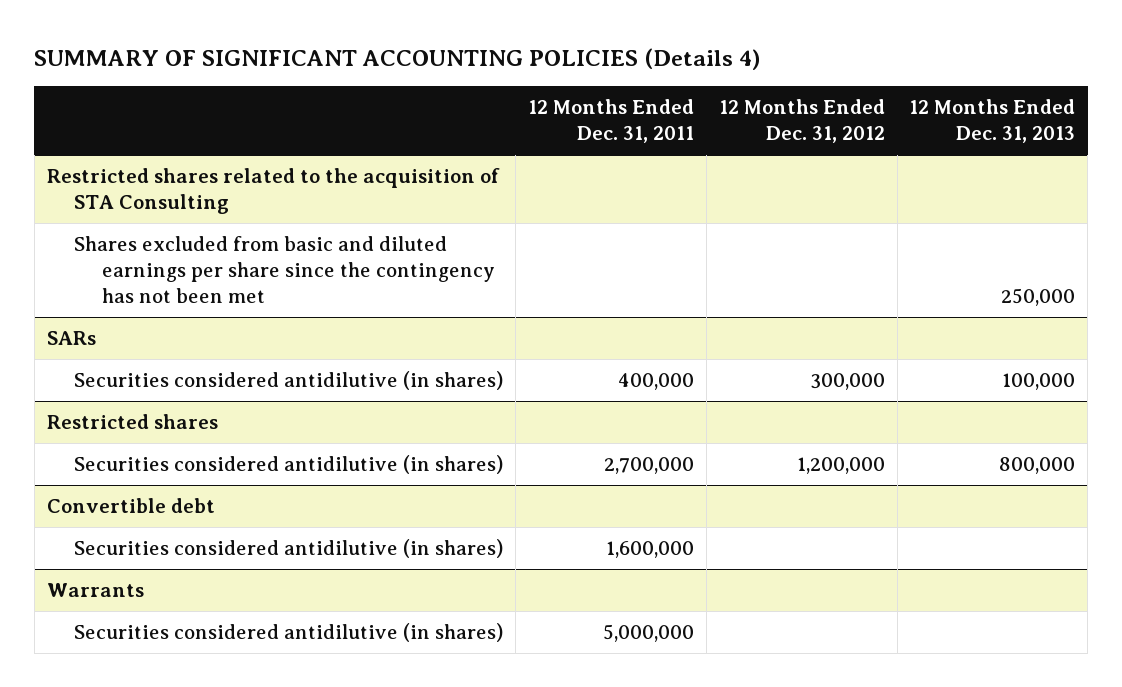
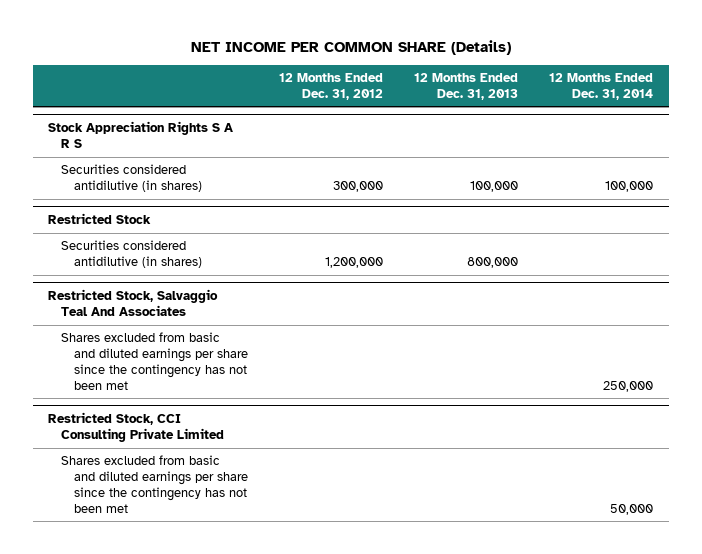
[34,48,761,71] SUMMARY OF SIGNIFICANT ACCOUNTING POLICIES (Details 4) -> [190,40,511,56] NET INCOME PER COMMON SHARE (Details)
[528,99,695,144] 12 Months Ended Dec. 31, 2011 -> none
none -> [549,72,654,100] 12 Months Ended Dec. 31, 2014
[46,167,500,214] Restricted shares related to the acquisition of STA Consulting -> none
[74,235,495,303] Shares excluded from basic and diluted earnings per share since the contingency has not been met -> none
[46,330,96,345] SARs -> [48,121,234,148] Stock Appreciation Rights S A R S
[46,413,218,429] Restricted shares -> [48,213,152,225] Restricted Stock
[46,497,215,513] Convertible debt -> none
[74,538,504,558] Securities considered antidilutive (in shares) -> none
[46,582,144,597] Warrants -> none
[74,622,504,642] Securities considered antidilutive (in shares) -> none
none -> [48,289,219,316] Restricted Stock, Salvaggio Teal And Associates
none -> [61,332,249,390] Shares excluded from basic and diluted earnings per share since the contingency has not been met
none -> [48,412,225,442] Restricted Stock, CCI Consulting Private Limited
none -> [61,455,249,513] Shares excluded from basic and diluted earnings per share since the contingency has not been met

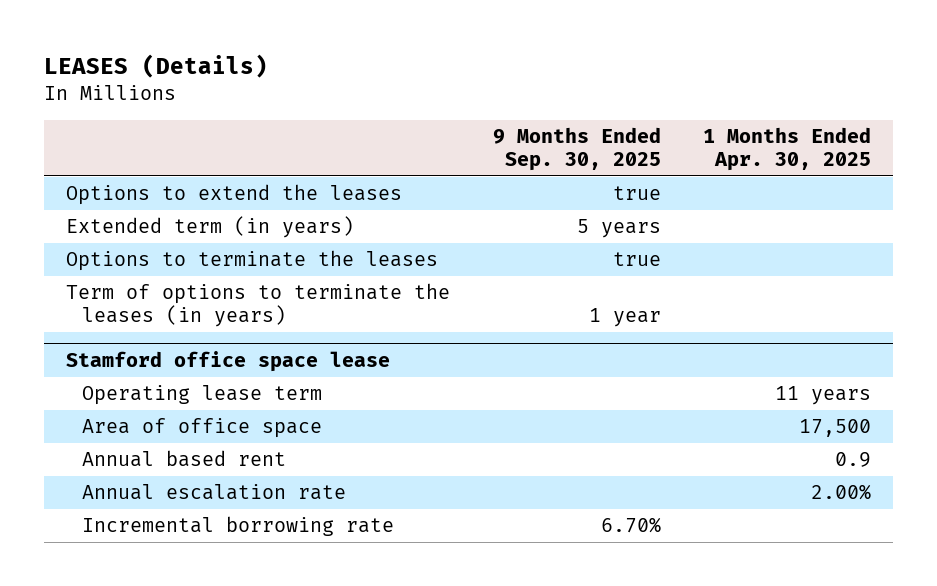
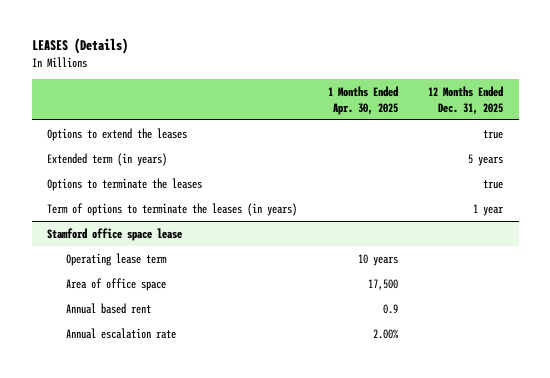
[492,126,661,171] 9 Months Ended Sep. 30, 2025 -> none
none -> [428,85,504,115] 12 Months Ended Dec. 31, 2025
[775,386,872,406] 11 years -> [357,253,398,266] 10 years
[81,516,394,537] Incremental borrowing rate -> none

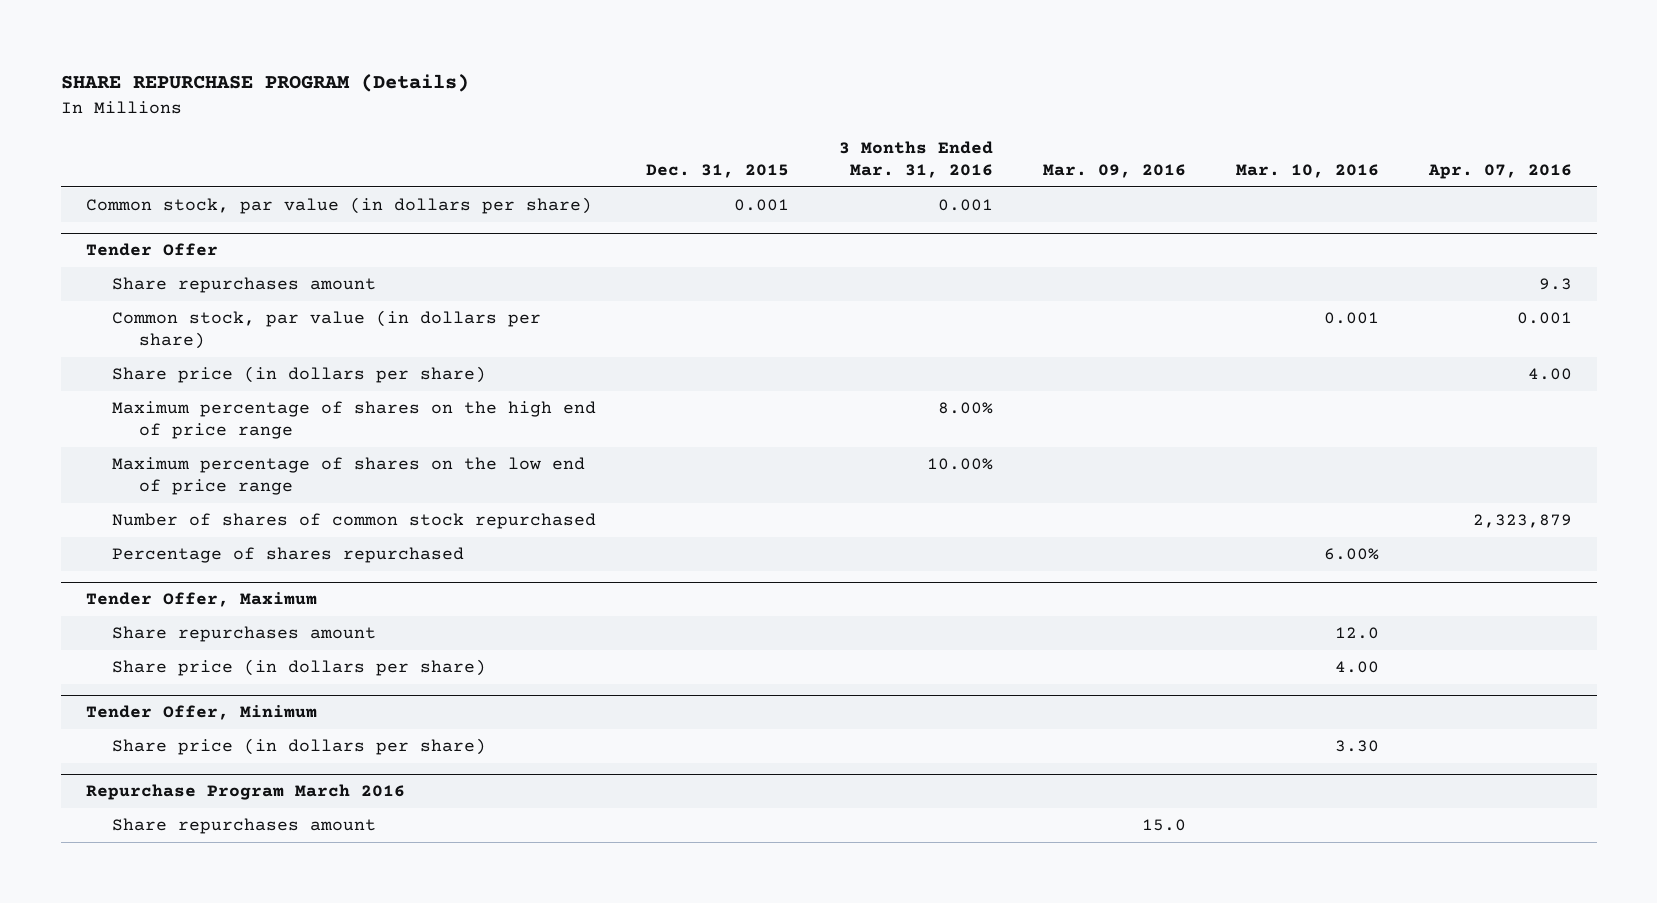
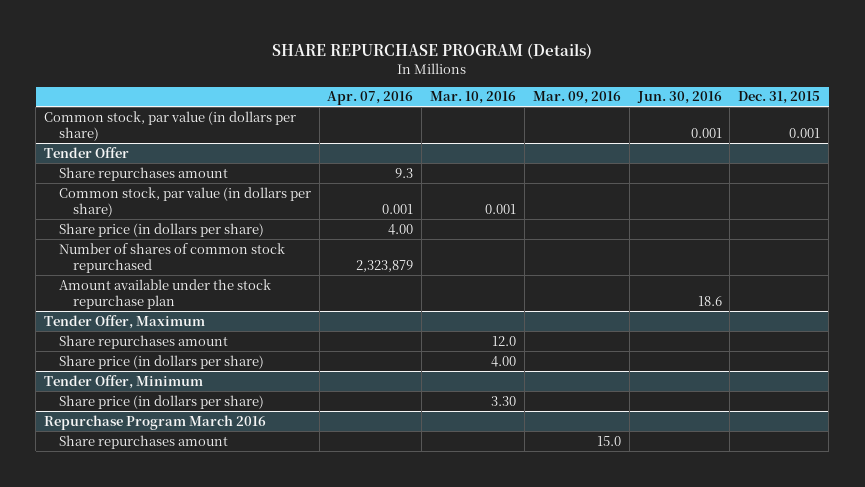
[838,140,993,178] 3 Months Ended Mar. 31, 2016 -> none
none -> [636,91,722,105] Jun. 30, 2016
[112,401,597,440] Maximum percentage of shares on the high end of price range -> none
[112,457,586,496] Maximum percentage of shares on the low end of price range -> none
[112,547,465,564] Percentage of shares repurchased -> none
none -> [58,278,271,309] Amount available under the stock repurchase plan

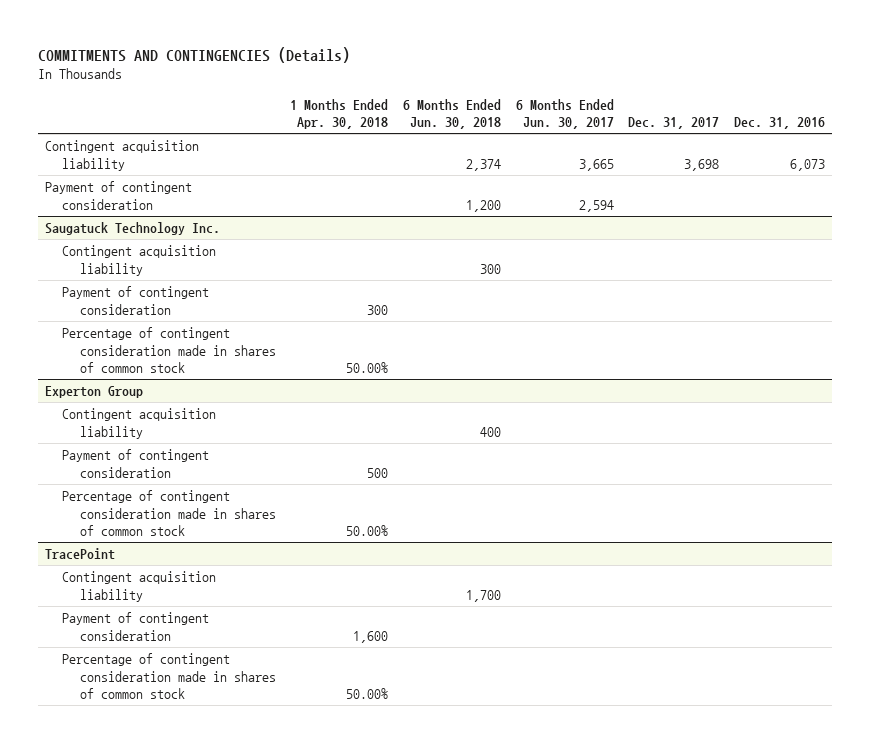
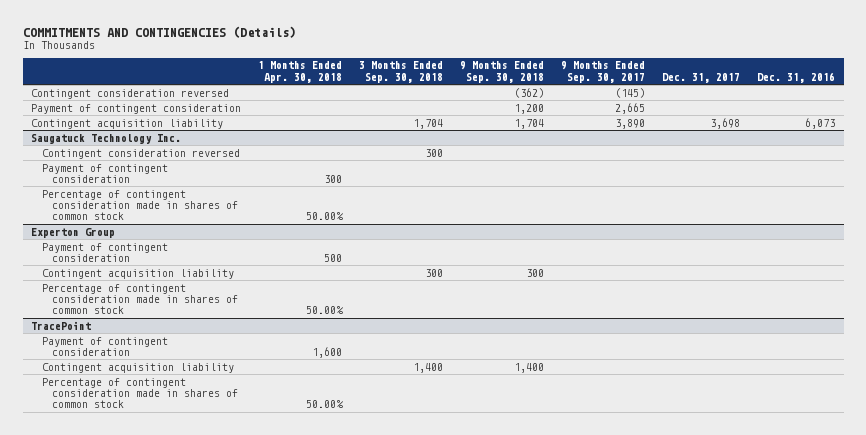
[402,98,501,129] 6 Months Ended Jun. 30, 2018 -> none
[515,98,614,129] 6 Months Ended Jun. 30, 2017 -> none
none -> [359,61,444,83] 3 Months Ended Sep. 30, 2018
none -> [460,61,545,83] 9 Months Ended Sep. 30, 2018
none -> [561,61,646,83] 9 Months Ended Sep. 30, 2017
none -> [31,88,230,99] Contingent consideration reversed
[45,140,200,171] Contingent acquisition liability -> [31,118,224,129] Contingent acquisition liability
[62,245,217,276] Contingent acquisition liability -> none
none -> [41,148,240,159] Contingent consideration reversed
[62,408,217,439] Contingent acquisition liability -> [41,268,234,279] Contingent acquisition liability
[62,571,217,602] Contingent acquisition liability -> [41,362,234,373] Contingent acquisition liability

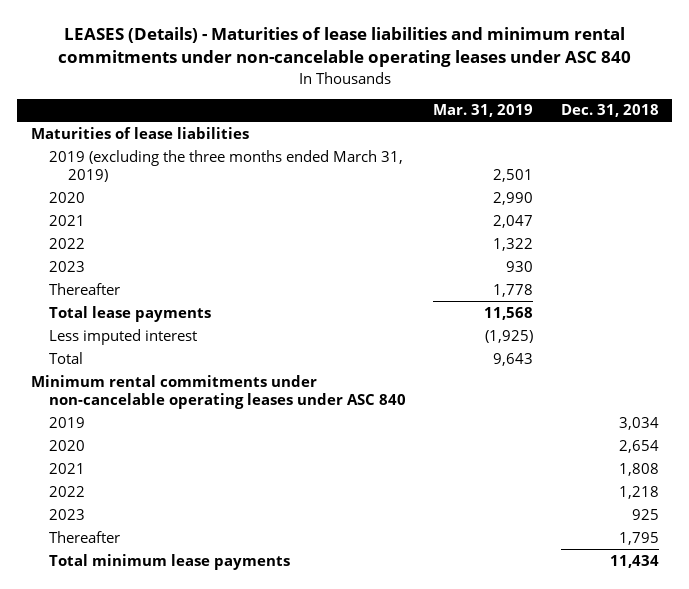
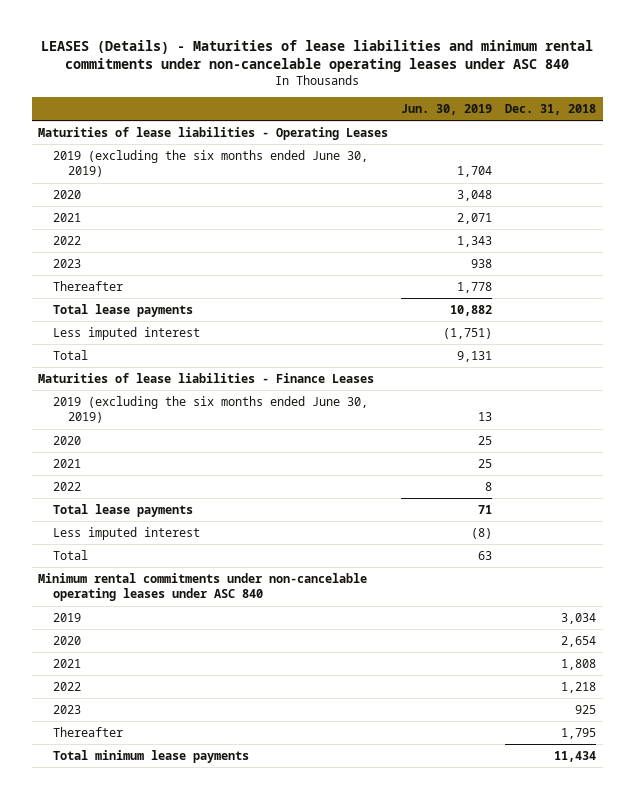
[433,104,534,118] Mar. 31, 2019 -> none
none -> [401,104,493,116] Jun. 30, 2019
[30,126,249,139] Maturities of lease liabilities -> [38,126,389,140] Maturities of lease liabilities - Operating Leases
[49,149,404,183] 2019 (excluding the three months ended March 31, 2019) -> [53,149,369,178] 2019 (excluding the six months ended June 30, 2019)
none -> [38,372,375,383] Maturities of lease liabilities - Finance Leases
none -> [53,395,369,424] 2019 (excluding the six months ended June 30, 2019)
none -> [53,435,82,445] 2020
none -> [53,458,82,468] 2021
none -> [53,481,82,491] 2022
none -> [53,503,194,517] Total lease payments
none -> [53,526,201,540] Less imputed interest
none -> [53,549,89,560] Total

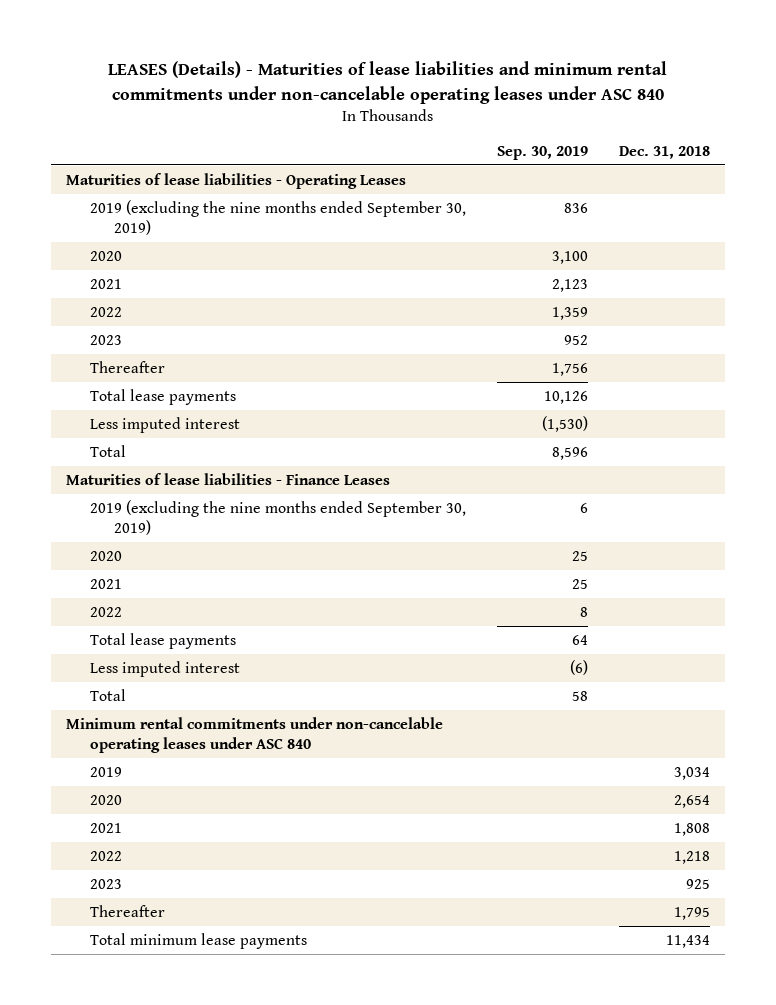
[401,104,493,116] Jun. 30, 2019 -> none
none -> [496,145,588,160] Sep. 30, 2019
[53,149,369,178] 2019 (excluding the six months ended June 30, 2019) -> [89,199,466,236] 2019 (excluding the nine months ended September 30, 2019)
[53,395,369,424] 2019 (excluding the six months ended June 30, 2019) -> [89,499,466,536] 2019 (excluding the nine months ended September 30, 2019)

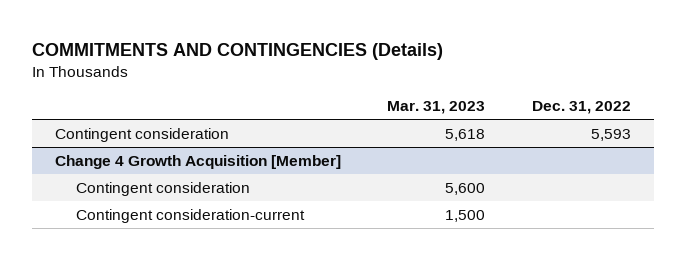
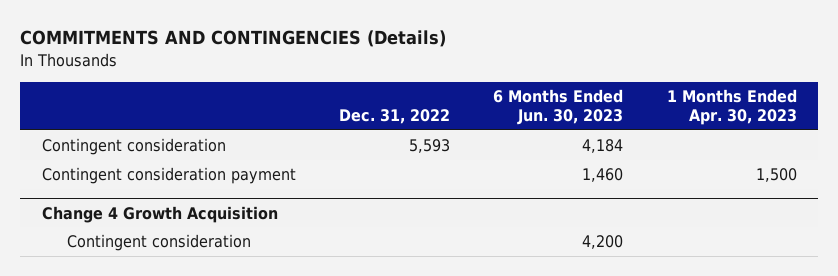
[387,101,486,115] Mar. 31, 2023 -> none
none -> [493,88,624,125] 6 Months Ended Jun. 30, 2023
none -> [666,88,797,125] 1 Months Ended Apr. 30, 2023
none -> [41,167,296,185] Contingent consideration payment
[54,154,341,169] Change 4 Growth Acquisition [Member] -> [41,205,278,223] Change 4 Growth Acquisition
[75,208,305,223] Contingent consideration-current -> none

